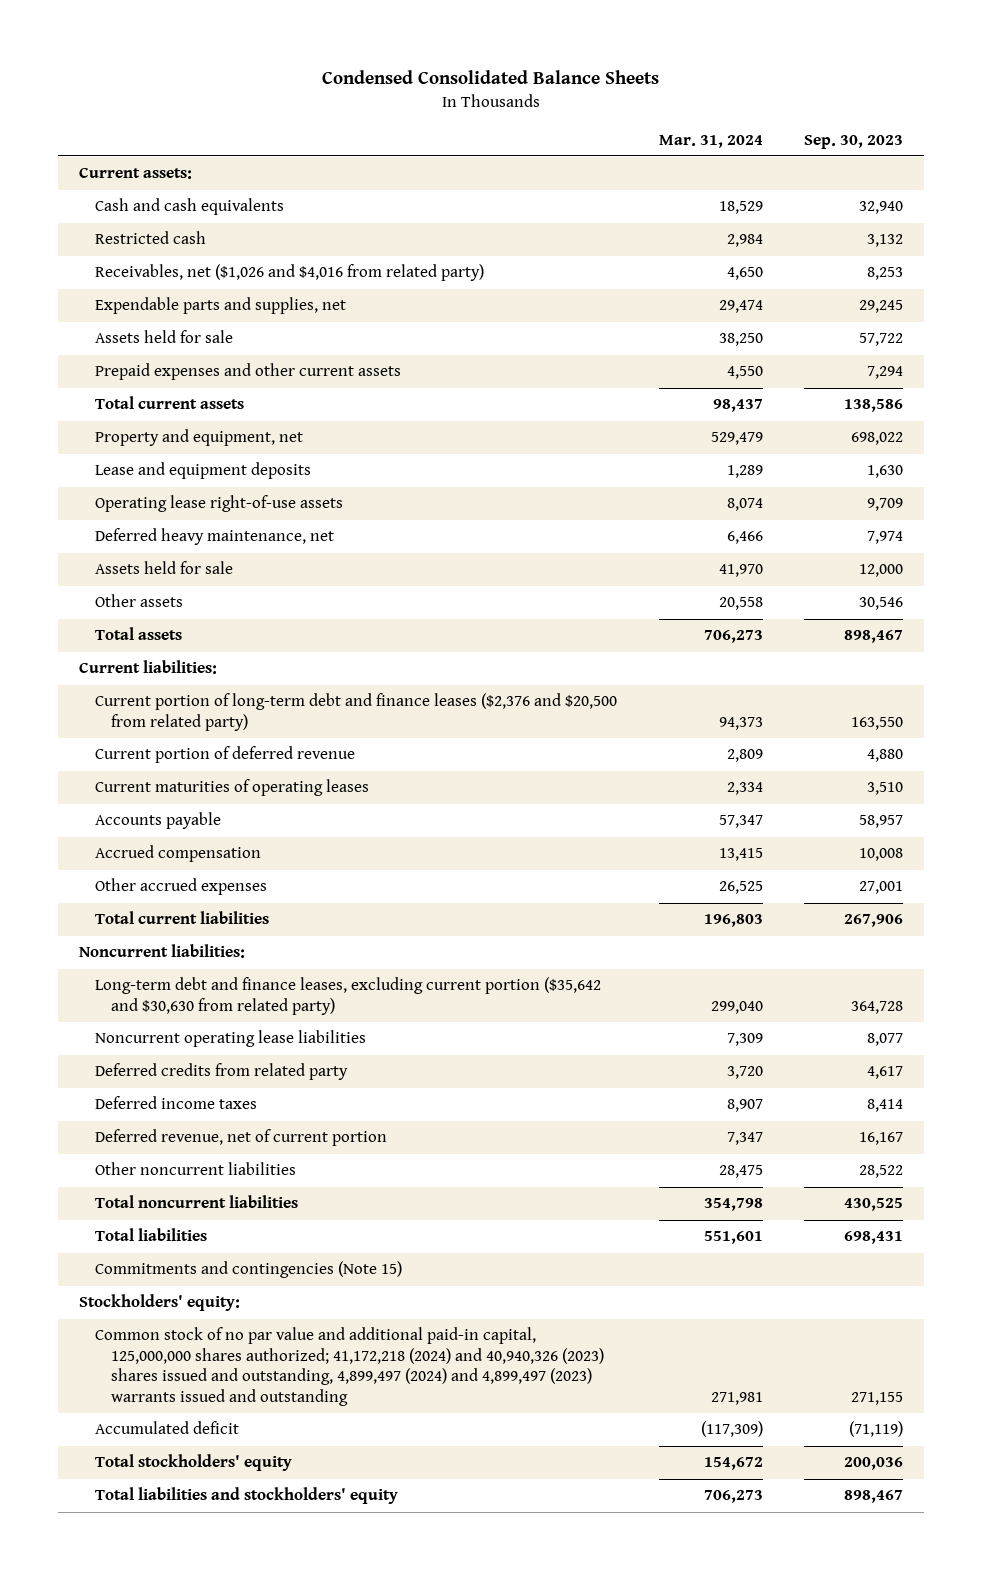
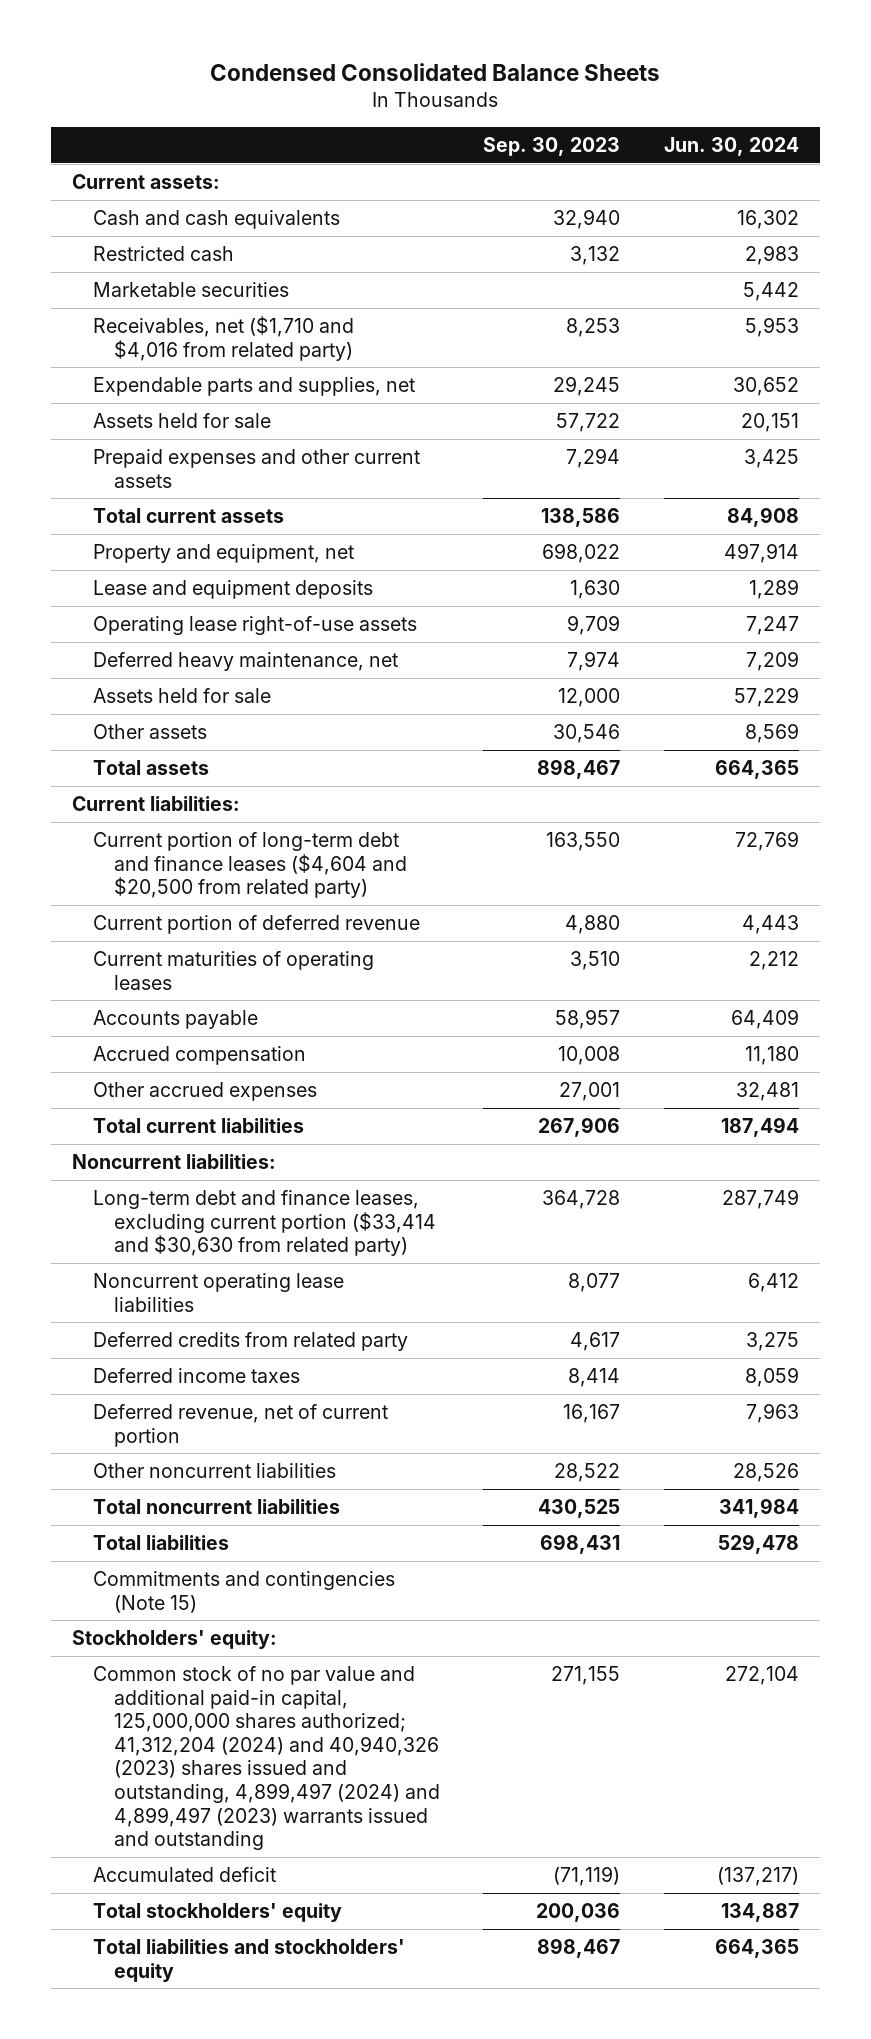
[658,134,763,148] Mar. 31, 2024 -> none
none -> [663,136,799,156] Jun. 30, 2024
none -> [93,281,290,297] Marketable securities
[94,264,484,282] Receivables, net ($1,026 and $4,016 from related party) -> [93,315,355,361] Receivables, net ($1,710 and $4,016 from related party)
[94,693,617,731] Current portion of long-term debt and finance leases ($2,376 and $20,500 from related party) -> [93,831,408,899] Current portion of long-term debt and finance leases ($4,604 and $20,500 from related party)
[94,977,601,1015] Long-term debt and finance leases, excluding current portion ($35,642 and $30,630 from related party) -> [93,1189,437,1257] Long-term debt and finance leases, excluding current portion ($33,414 and $30,630 from related party)
[94,1327,604,1406] Common stock of no par value and additional paid-in capital, 125,000,000 shares authorized; 41,172,218 (2024) and 40,940,326 (2023) shares issued and outstanding, 4,899,497 (2024) and 4,899,497 (2023) warrants issued and outstanding -> [93,1665,441,1851] Common stock of no par value and additional paid-in capital, 125,000,000 shares authorized; 41,312,204 (2024) and 40,940,326 (2023) shares issued and outstanding, 4,899,497 (2024) and 4,899,497 (2023) warrants issued and outstanding

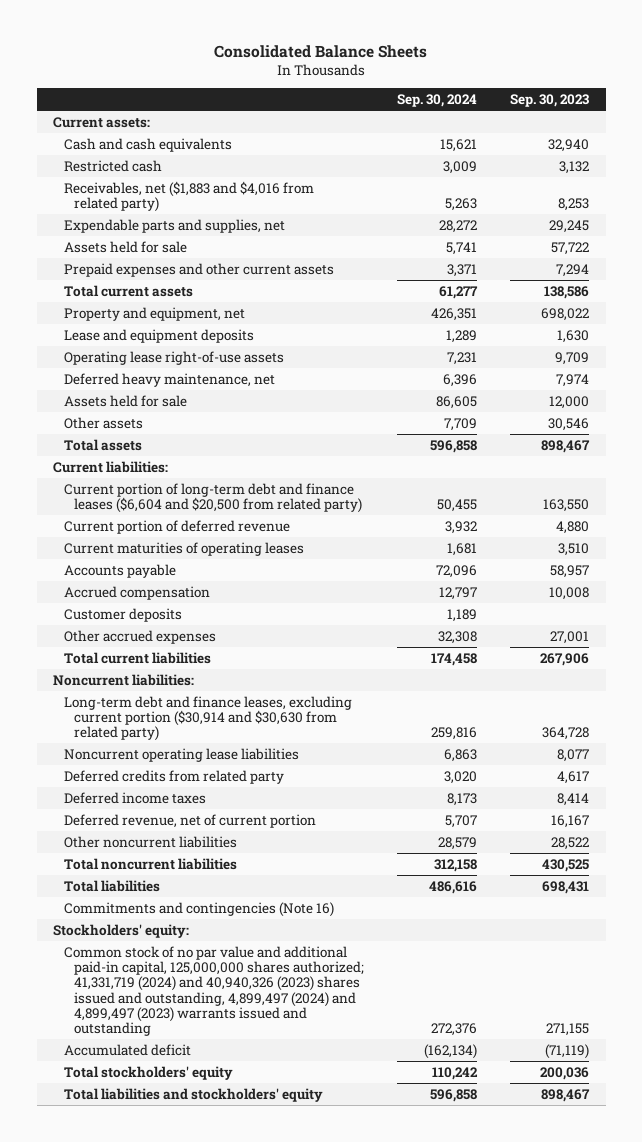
[210,63,661,82] Condensed Consolidated Balance Sheets -> [214,45,428,59] Consolidated Balance Sheets
[663,136,799,156] Jun. 30, 2024 -> none
none -> [397,93,478,107] Sep. 30, 2024
[93,281,290,297] Marketable securities -> none
[93,315,355,361] Receivables, net ($1,710 and $4,016 from related party) -> [63,180,314,212] Receivables, net ($1,883 and $4,016 from related party)
[93,831,408,899] Current portion of long-term debt and finance leases ($4,604 and $20,500 from related party) -> [63,482,363,513] Current portion of long-term debt and finance leases ($6,604 and $20,500 from related party)
none -> [63,607,182,622] Customer deposits
[93,1189,437,1257] Long-term debt and finance leases, excluding current portion ($33,414 and $30,630 from related party) -> [63,695,352,742] Long-term debt and finance leases, excluding current portion ($30,914 and $30,630 from related party)
[93,1570,396,1613] Commitments and contingencies (Note 15) -> [63,901,334,917] Commitments and contingencies (Note 16)
[93,1665,441,1851] Common stock of no par value and additional paid-in capital, 125,000,000 shares authorized; 41,312,204 (2024) and 40,940,326 (2023) shares issued and outstanding, 4,899,497 (2024) and 4,899,497 (2023) warrants issued and outstanding -> [63,945,365,1037] Common stock of no par value and additional paid-in capital, 125,000,000 shares authorized; 41,331,719 (2024) and 40,940,326 (2023) shares issued and outstanding, 4,899,497 (2024) and 4,899,497 (2023) warrants issued and outstanding

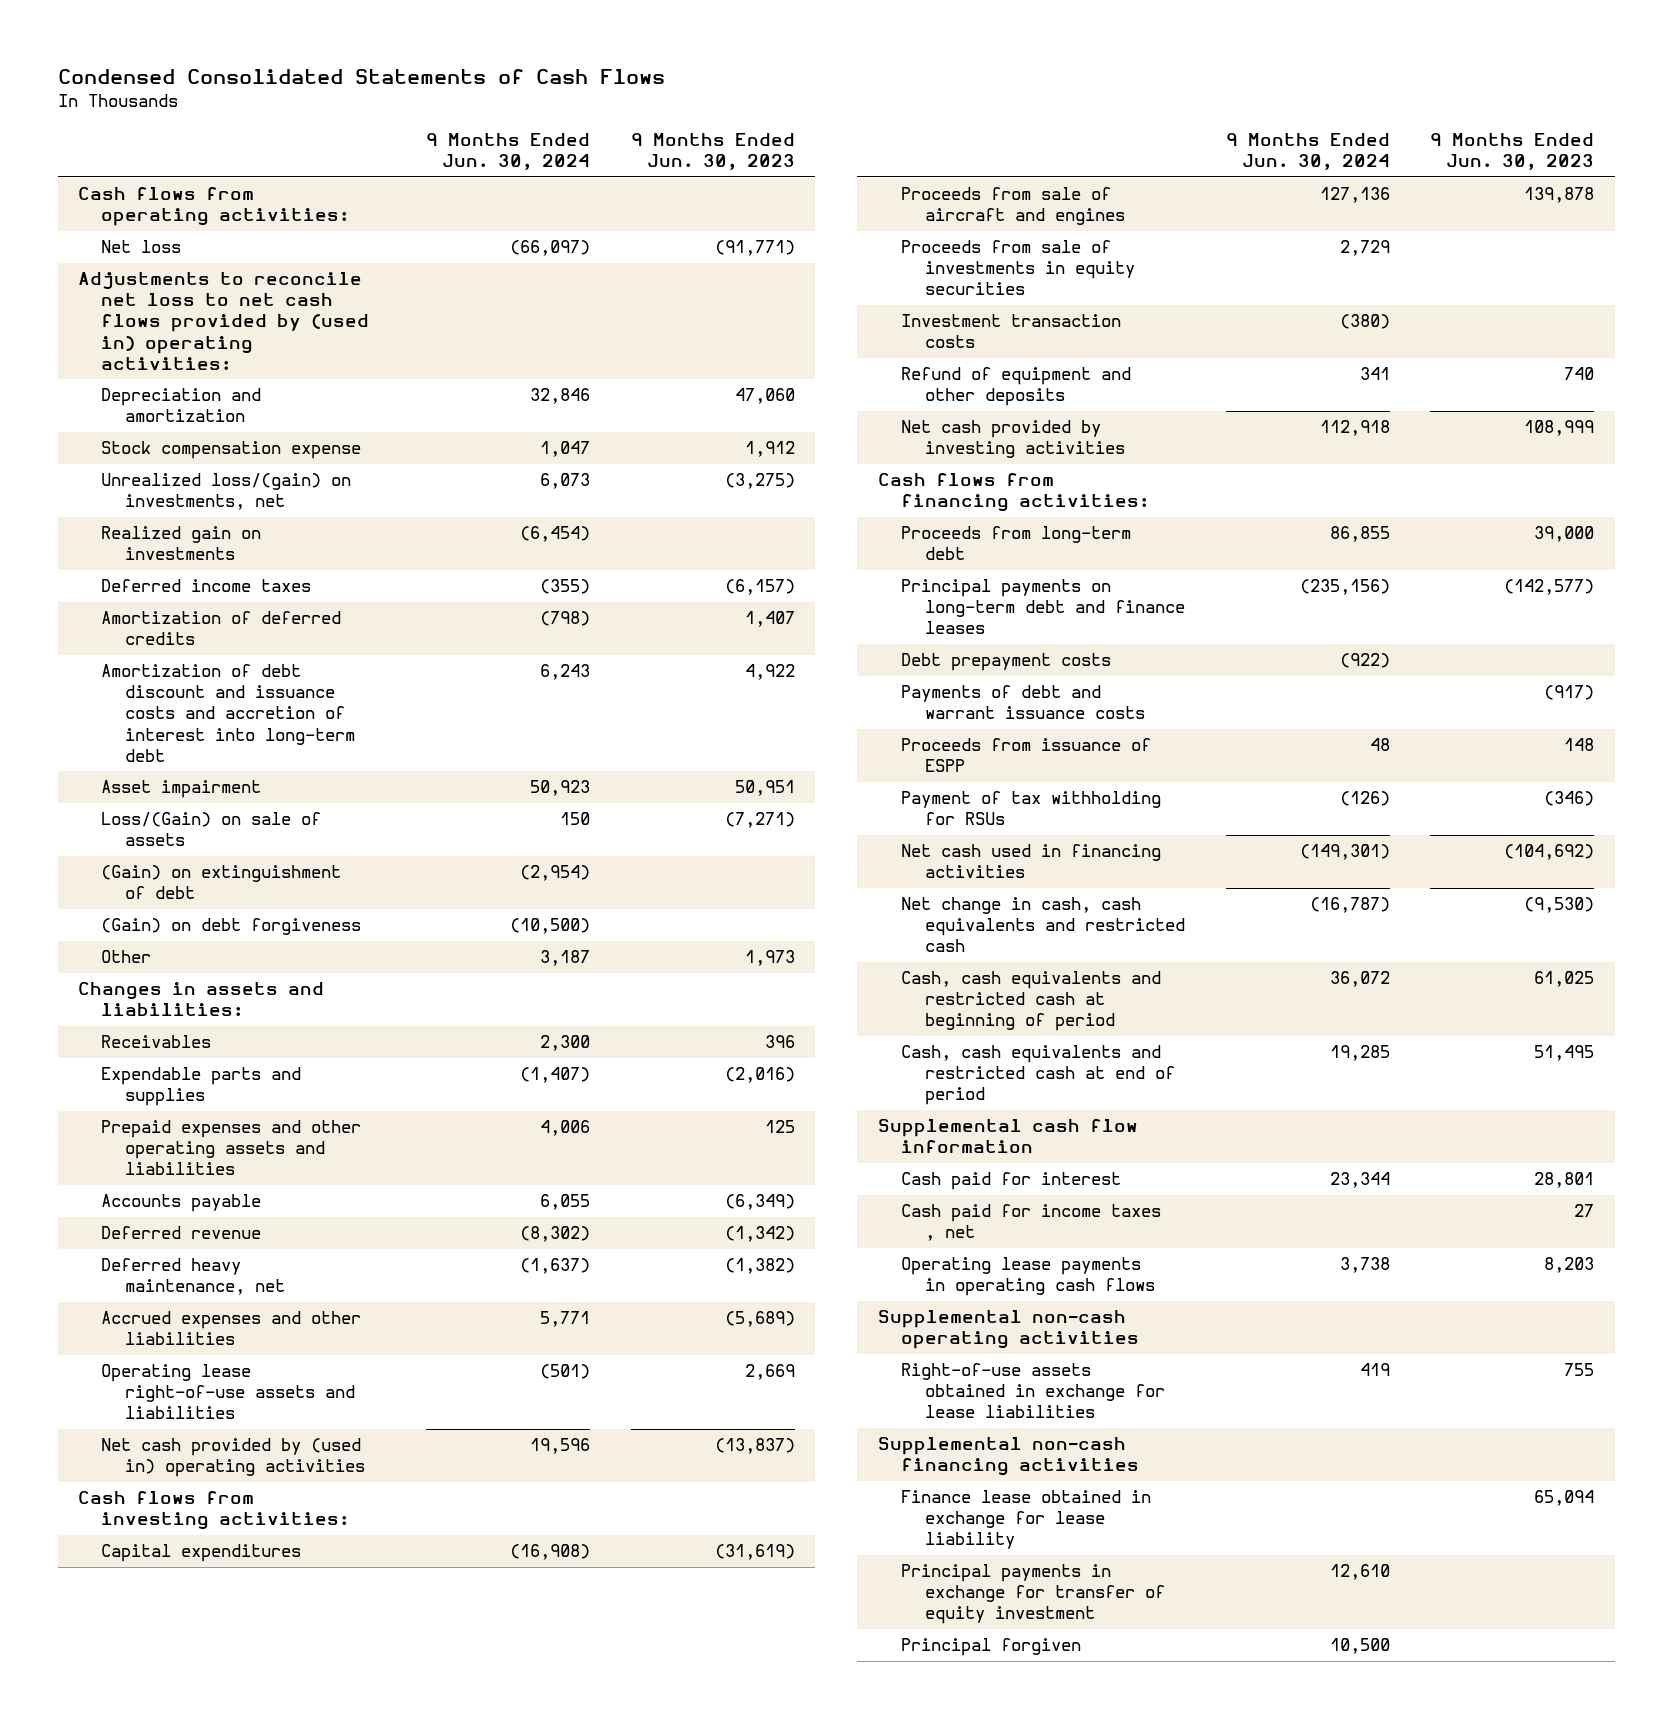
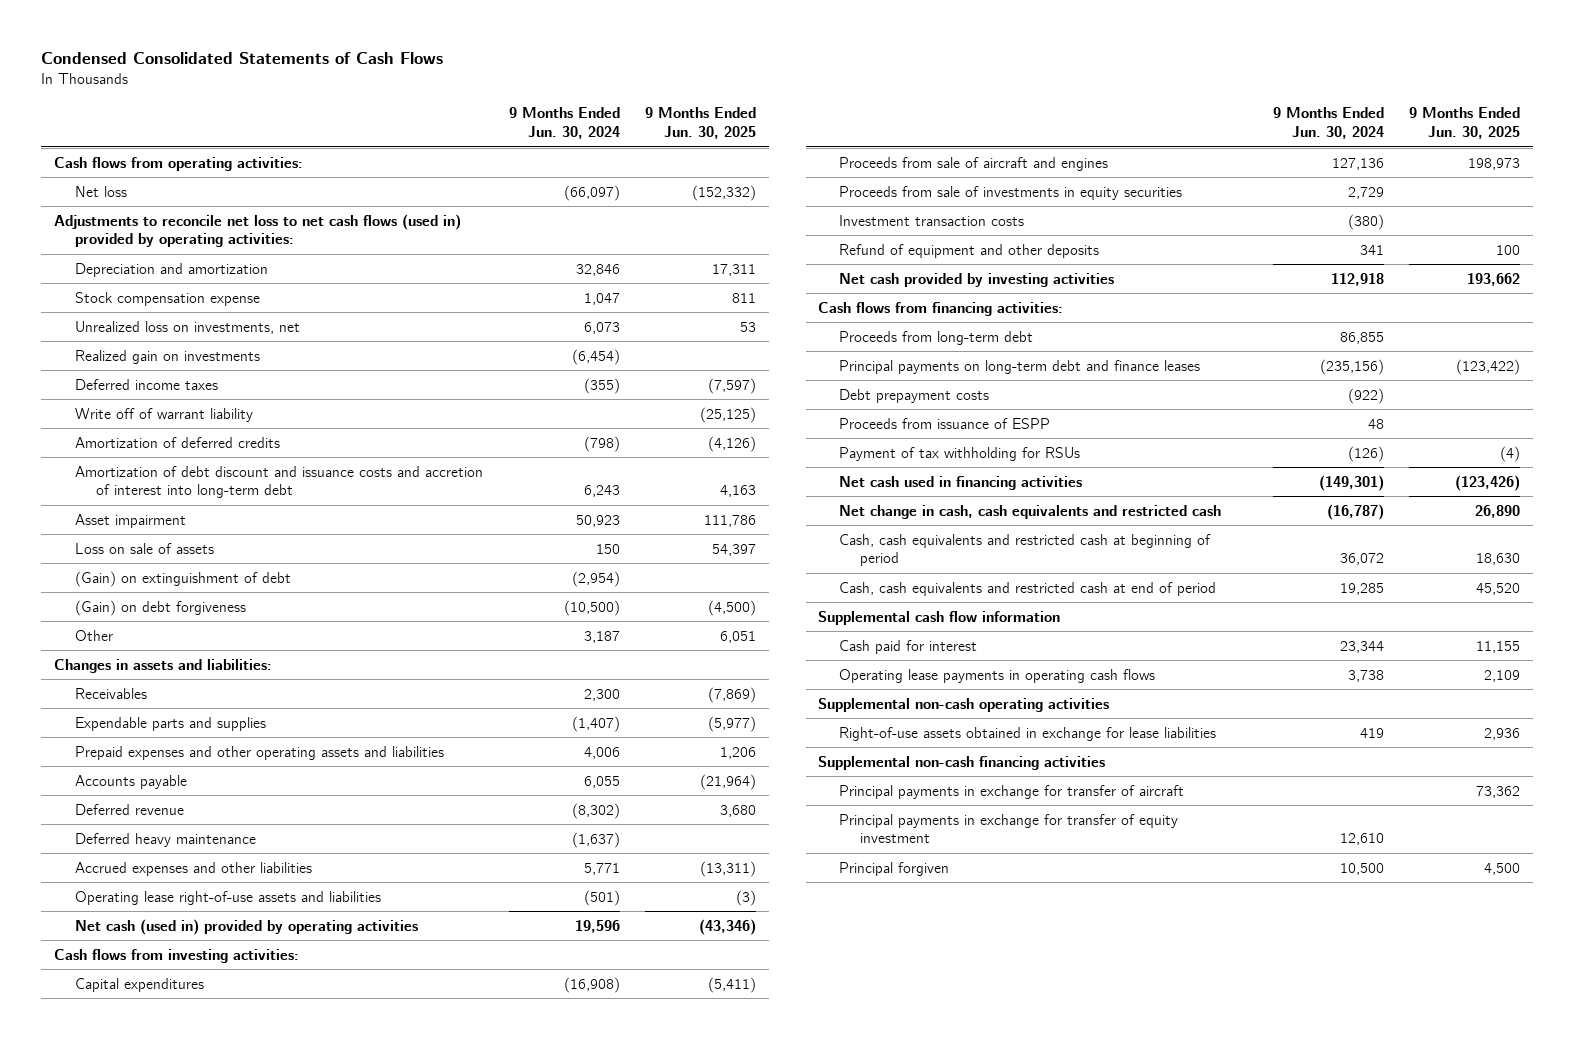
[630,133,795,171] 9 Months Ended Jun. 30, 2023 -> none
none -> [645,107,757,140] 9 Months Ended Jun. 30, 2025
[78,272,370,370] Adjustments to reconcile net loss to net cash flows provided by (used in) operating activities: -> [54,213,462,248] Adjustments to reconcile net loss to net cash flows (used in) provided by operating activities:
[101,473,352,511] Unrealized loss/(gain) on investments, net -> [75,320,301,334] Unrealized loss on investments, net
none -> [75,407,254,422] Write off of warrant liability
[101,812,322,847] Loss/(Gain) on sale of assets -> [75,542,215,554] Loss on sale of assets
[101,1258,285,1296] Deferred heavy maintenance, net -> [75,832,257,847] Deferred heavy maintenance
[101,1438,365,1478] Net cash provided by (used in) operating activities -> [75,918,419,935] Net cash (used in) provided by operating activities
[901,685,1145,720] Payments of debt and warrant issuance costs -> none
[901,1204,1162,1242] Cash paid for income taxes , net -> none
[901,1490,1152,1550] Finance lease obtained in exchange for lease liability -> none
none -> [839,784,1185,799] Principal payments in exchange for transfer of aircraft

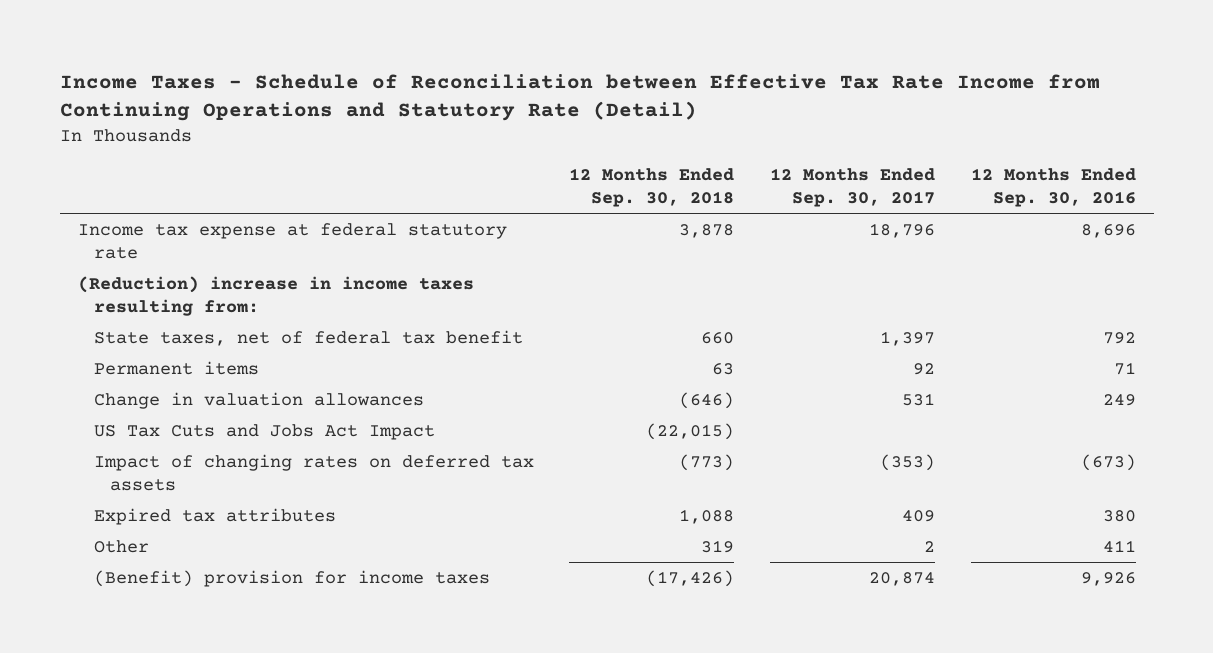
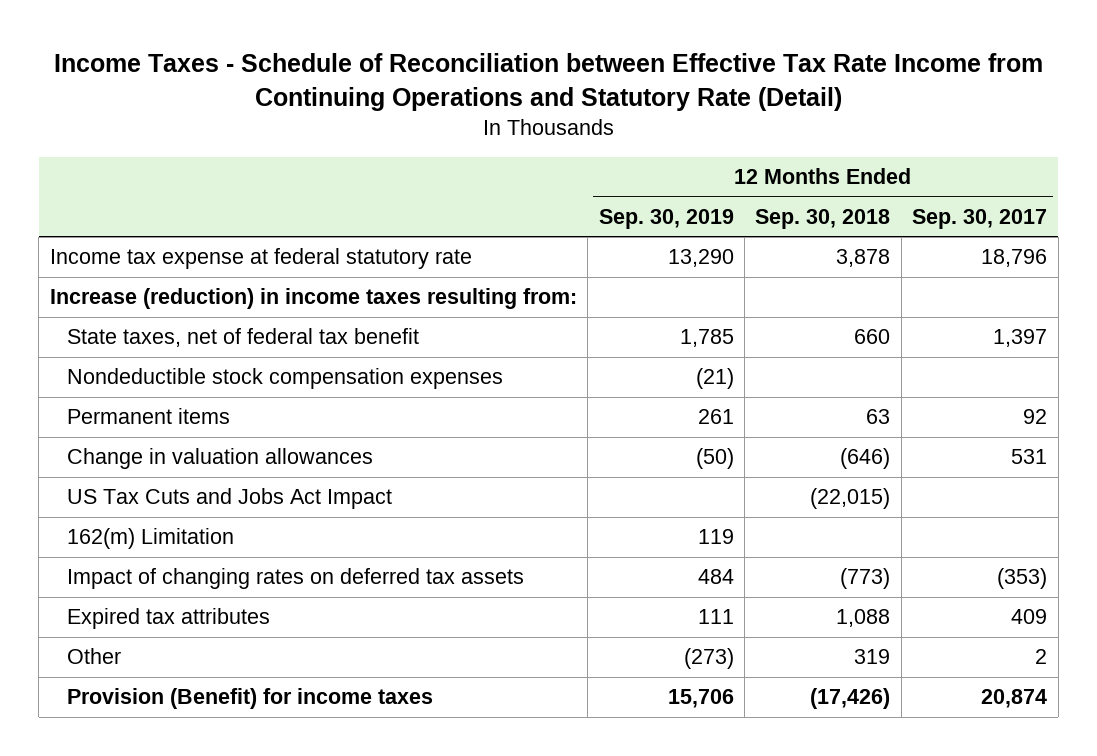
[970,168,1136,207] 12 Months Ended Sep. 30, 2016 -> none
none -> [598,208,734,229] Sep. 30, 2019
[77,275,474,316] (Reduction) increase in income taxes resulting from: -> [49,288,577,310] Increase (reduction) in income taxes resulting from:
none -> [67,368,504,390] Nondeductible stock compensation expenses
none -> [67,528,235,550] 162(m) Limitation
[93,569,490,587] (Benefit) provision for income taxes -> [67,688,434,710] Provision (Benefit) for income taxes

